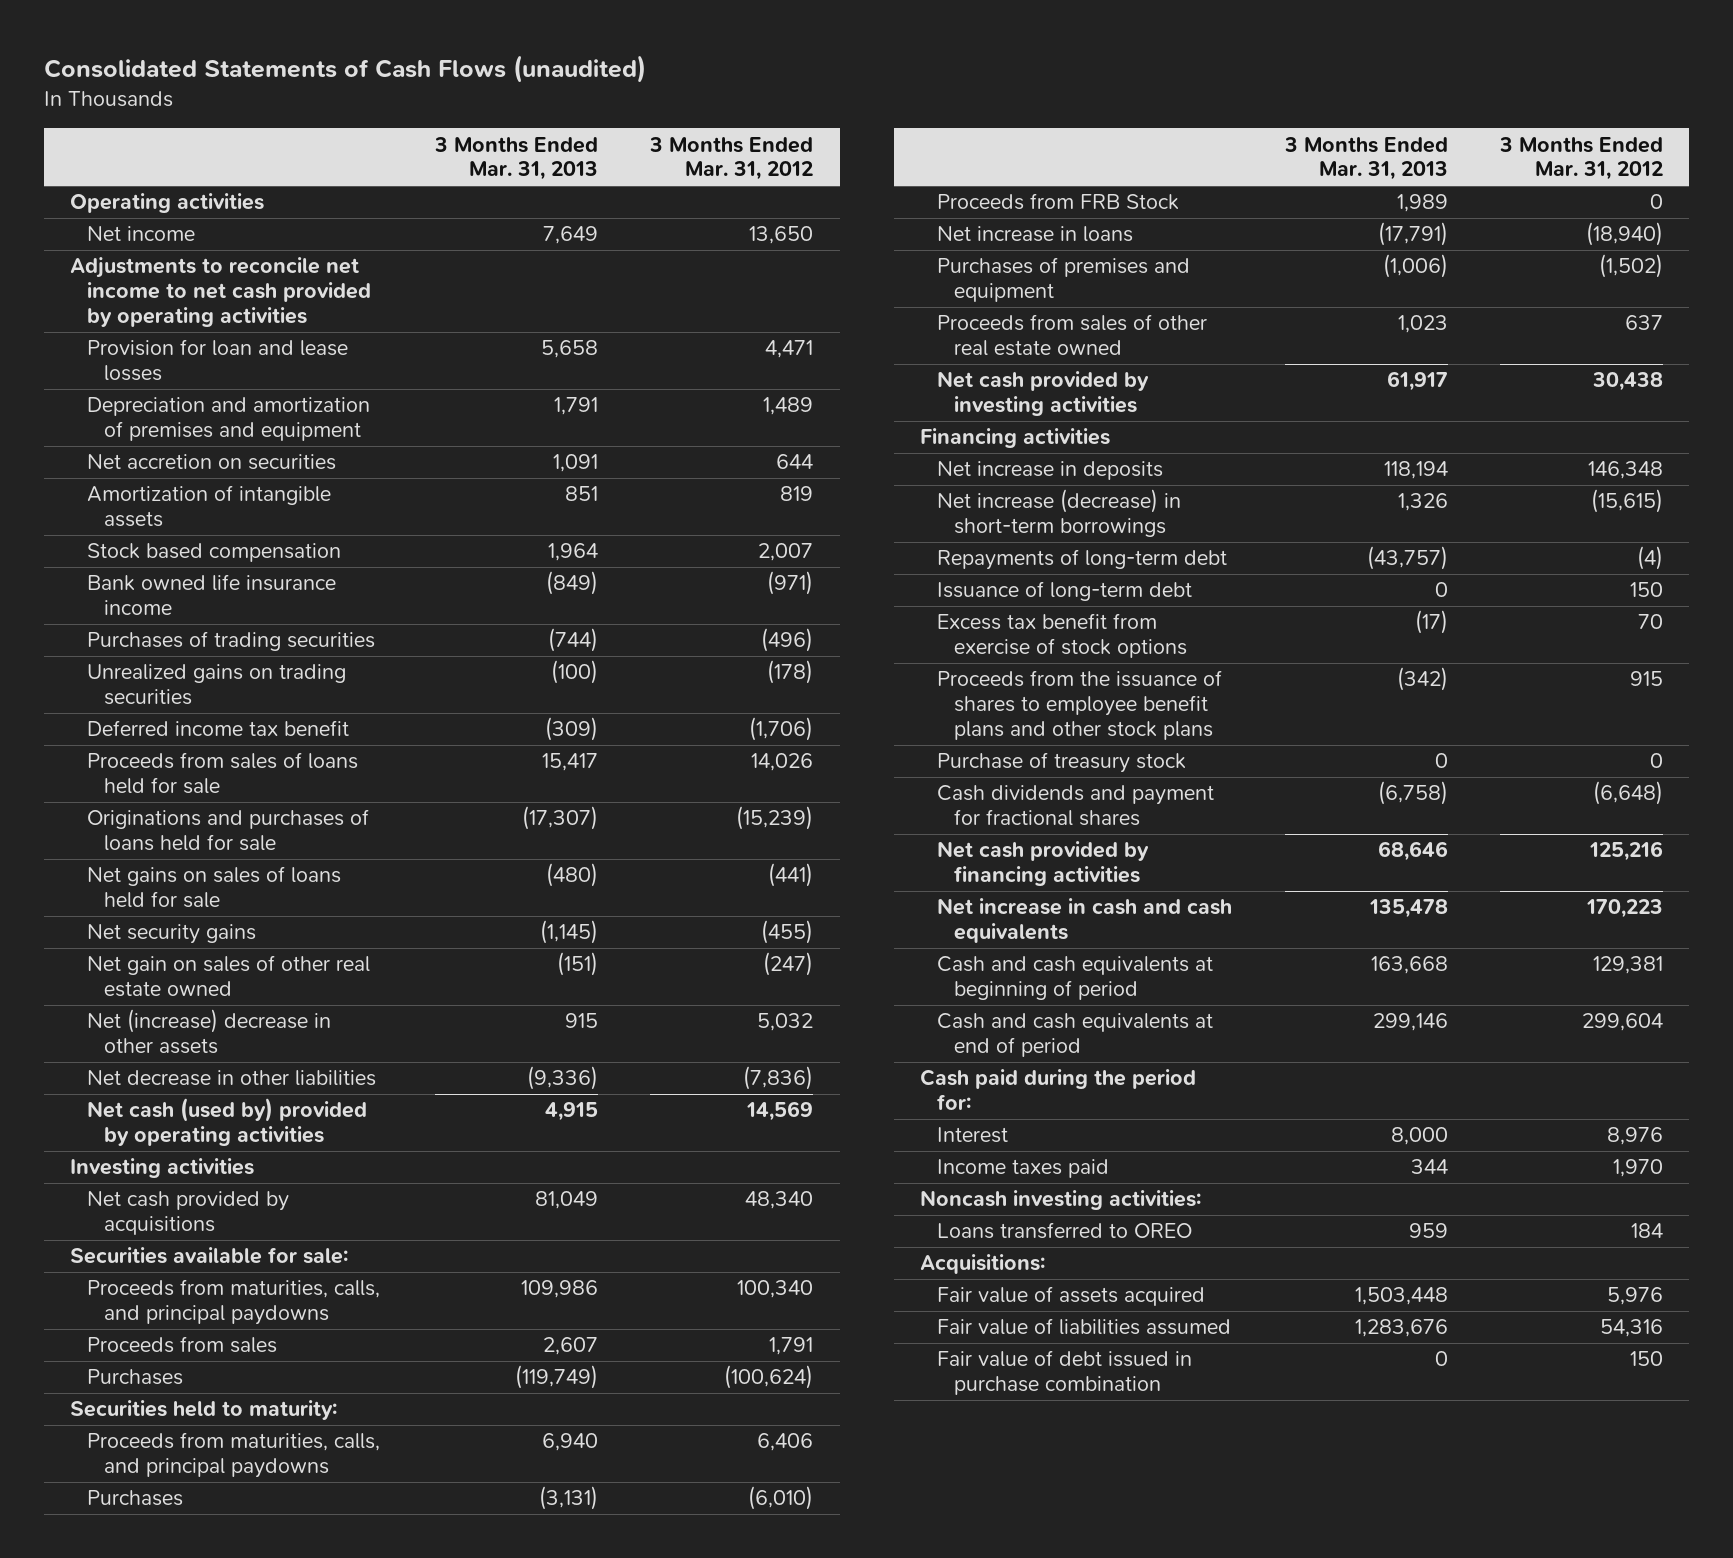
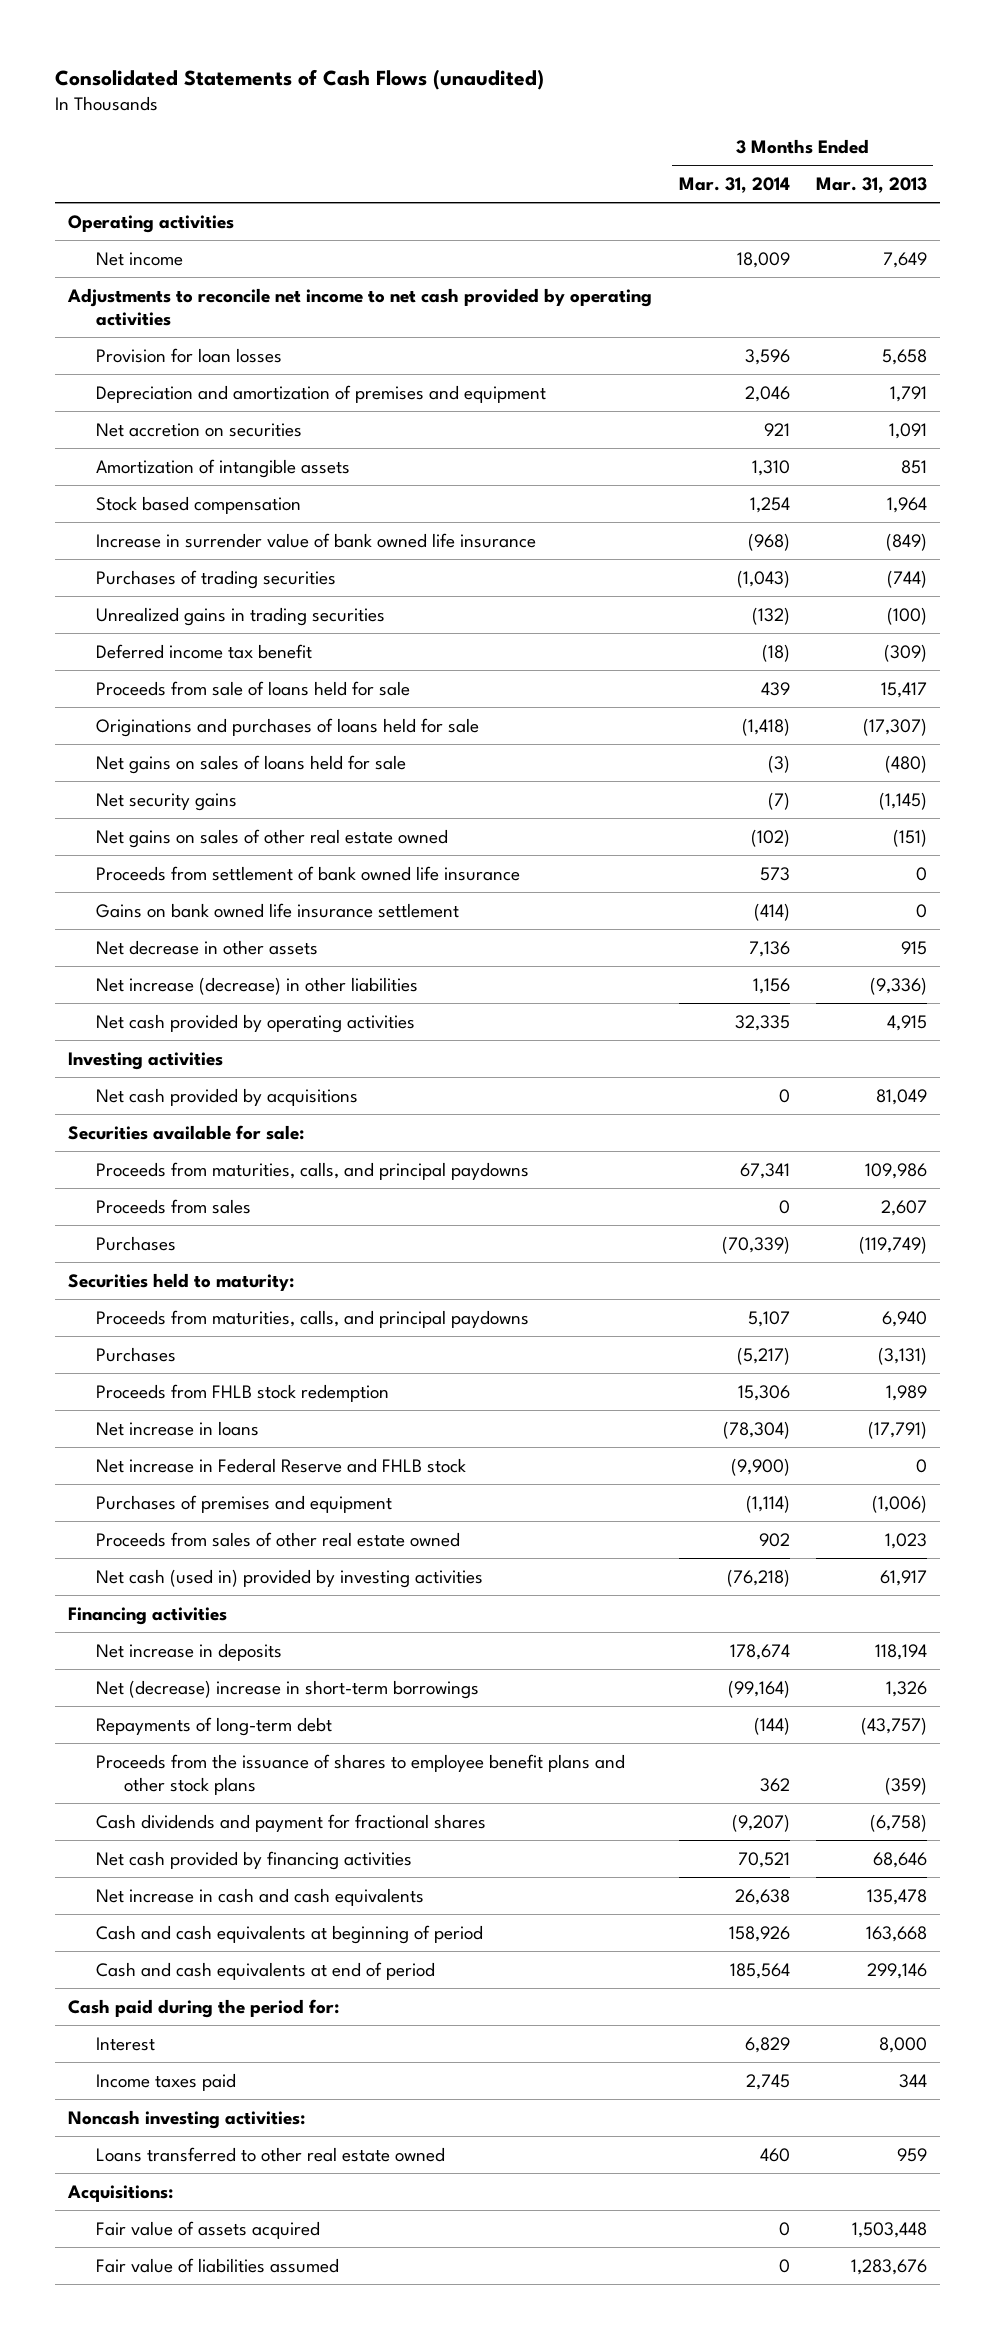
[649,136,814,181] 3 Months Ended Mar. 31, 2012 -> none
none -> [678,177,790,194] Mar. 31, 2014
[87,339,349,382] Provision for loan and lease losses -> [96,347,283,363] Provision for loan losses
[87,574,337,616] Bank owned life insurance income -> [96,532,537,548] Increase in surrender value of bank owned life insurance
[87,664,347,706] Unrealized gains on trading securities -> [96,606,386,626] Unrealized gains in trading securities
[87,752,359,795] Proceeds from sales of loans held for sale -> [96,680,411,696] Proceeds from sale of loans held for sale
[87,955,371,998] Net gain on sales of other real estate owned -> [96,828,449,848] Net gains on sales of other real estate owned
none -> [96,865,521,881] Proceeds from settlement of bank owned life insurance
none -> [96,902,460,918] Gains on bank owned life insurance settlement
[87,1009,332,1055] Net (increase) decrease in other assets -> [96,939,319,955] Net decrease in other assets
[87,1070,377,1087] Net decrease in other liabilities -> [96,976,419,995] Net increase (decrease) in other liabilities
[87,1098,368,1147] Net cash (used by) provided by operating activities -> [96,1013,416,1033] Net cash provided by operating activities
[936,193,1179,211] Proceeds from FRB Stock -> [96,1383,390,1402] Proceeds from FHLB stock redemption
none -> [96,1457,467,1473] Net increase in Federal Reserve and FHLB stock
[936,371,1149,417] Net cash provided by investing activities -> [96,1568,484,1588] Net cash (used in) provided by investing activities
[936,489,1181,538] Net increase (decrease) in short-term borrowings -> [96,1679,480,1699] Net (decrease) increase in short-term borrowings
[936,581,1192,602] Issuance of long-term debt -> none
[936,613,1188,659] Excess tax benefit from exercise of stock options -> none
[936,752,1186,774] Purchase of treasury stock -> none
[1396,667,1448,692] (342) -> [884,1776,927,1795] (359)
[936,1222,1192,1240] Loans transferred to OREO -> [96,2146,446,2162] Loans transferred to other real estate owned
[936,1350,1192,1396] Fair value of debt issued in purchase combination -> none

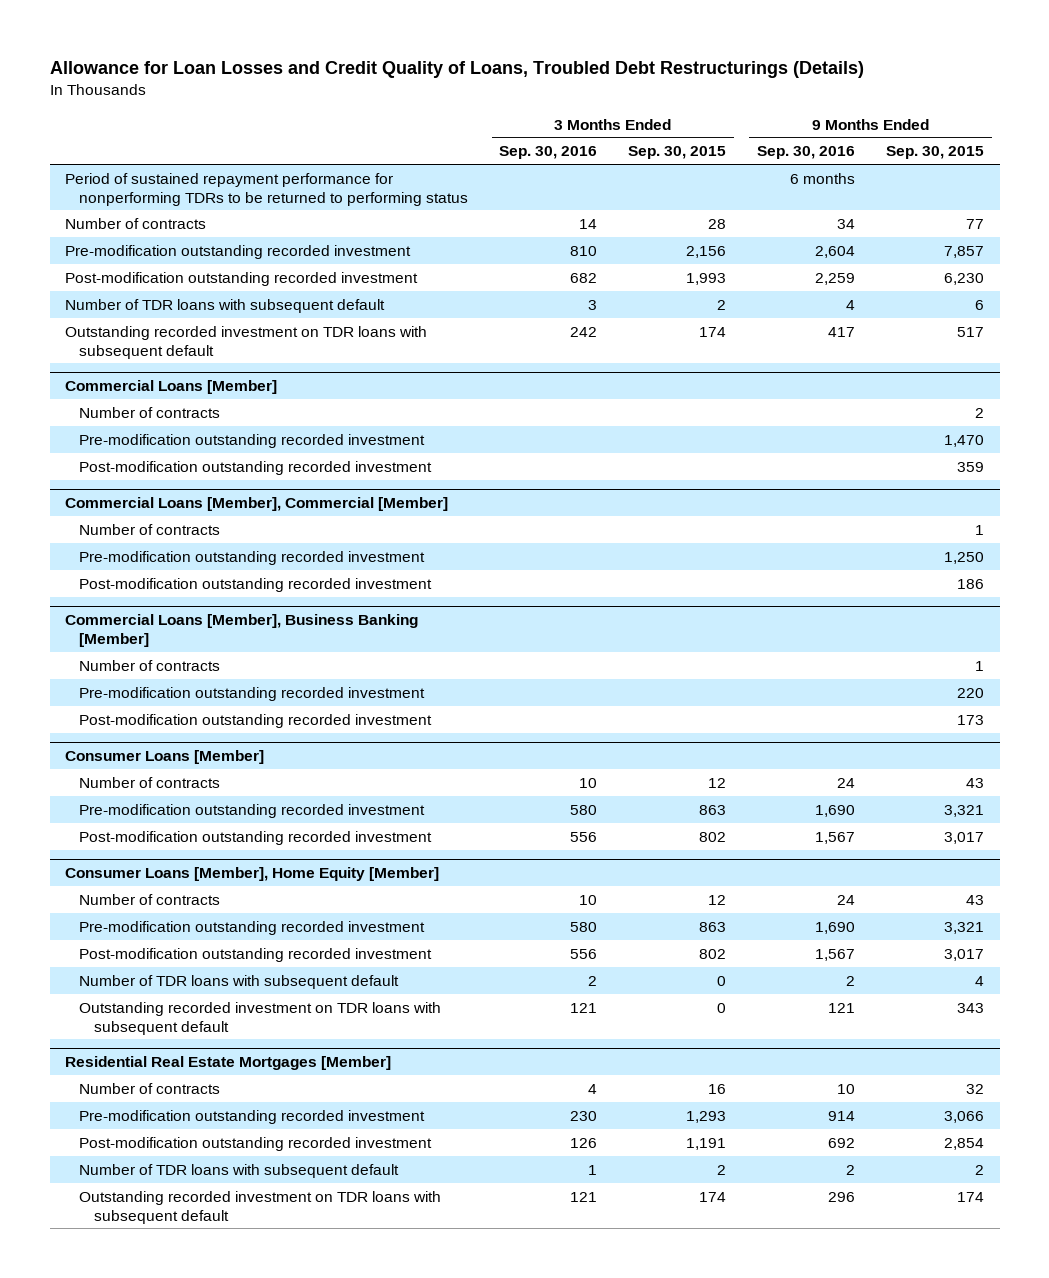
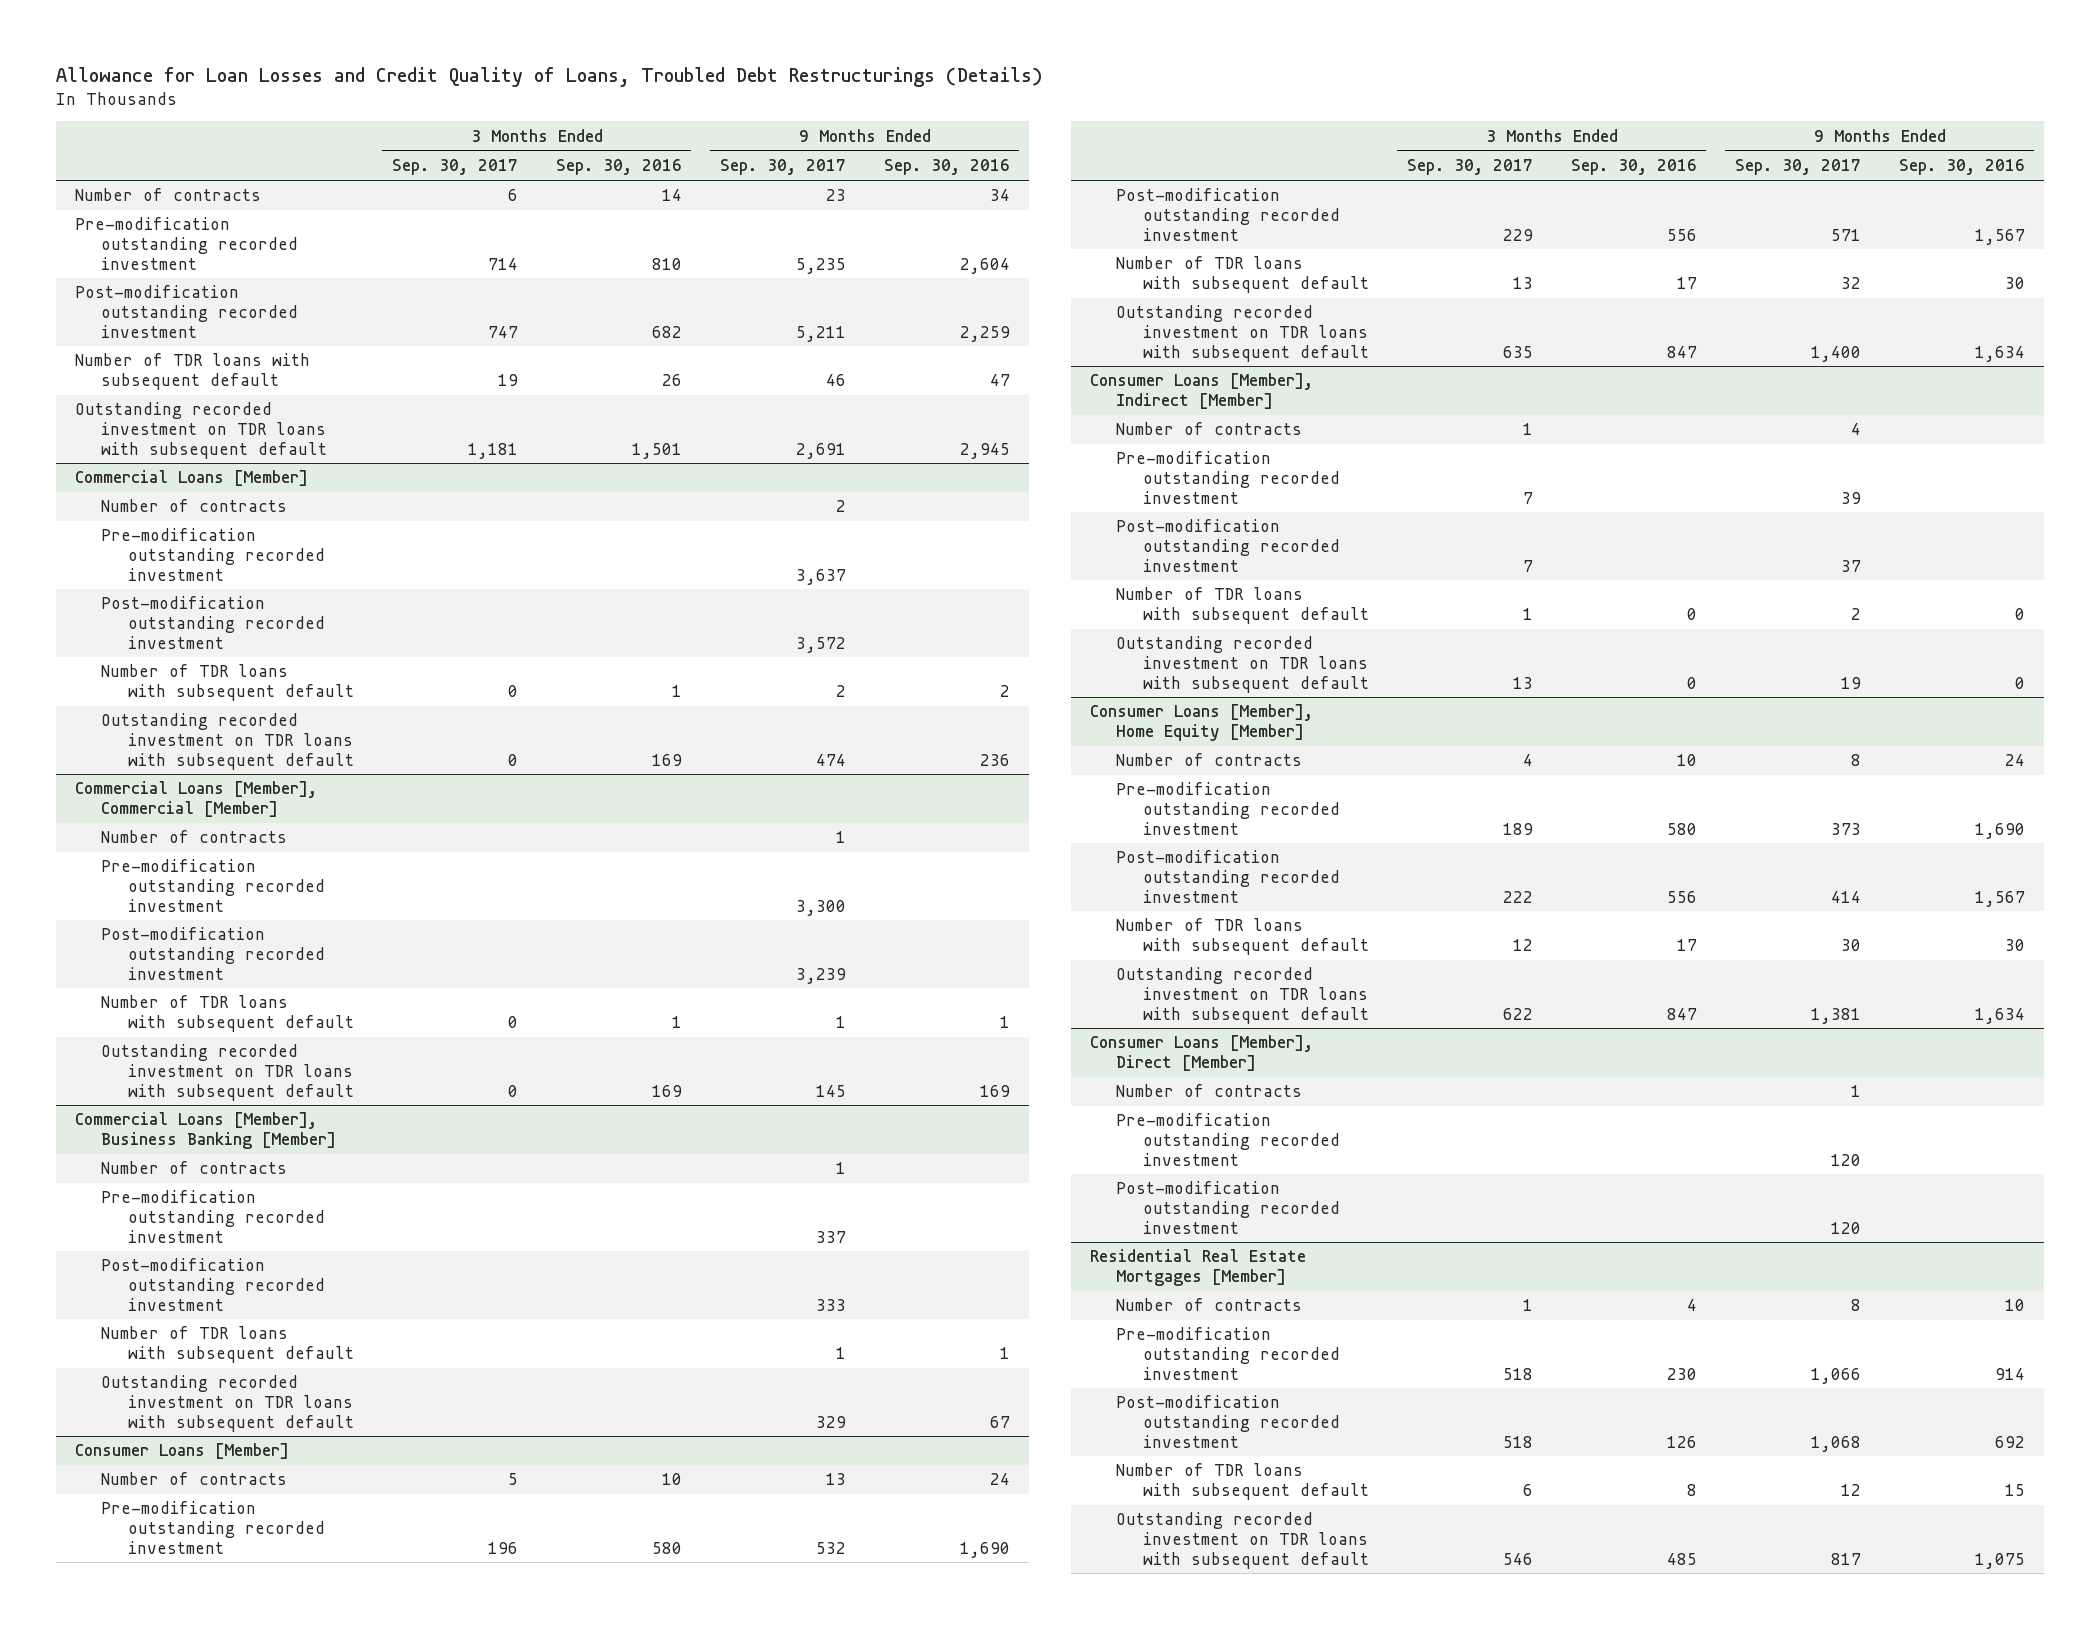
[628,146,727,160] Sep. 30, 2015 -> none
[886,146,985,160] Sep. 30, 2015 -> none
none -> [391,159,518,176] Sep. 30, 2017
none -> [719,159,846,176] Sep. 30, 2017
[65,172,469,206] Period of sustained repayment performance for nonperforming TDRs to be returned to performing status -> none
[588,299,598,310] 3 -> [661,374,682,387] 26
[846,299,856,310] 4 -> [989,374,1010,387] 47
[570,326,598,337] 242 -> [631,442,682,459] 1,501
[828,326,856,337] 417 -> [959,442,1010,459] 2,945
none -> [101,664,355,702] Number of TDR loans with subsequent default
none -> [101,713,355,770] Outstanding recorded investment on TDR loans with subsequent default
none -> [101,995,355,1033] Number of TDR loans with subsequent default
none -> [101,1044,355,1101] Outstanding recorded investment on TDR loans with subsequent default
none -> [101,1326,355,1364] Number of TDR loans with subsequent default
none -> [101,1375,355,1432] Outstanding recorded investment on TDR loans with subsequent default
none -> [1116,256,1369,294] Number of TDR loans with subsequent default
none -> [1116,305,1369,362] Outstanding recorded investment on TDR loans with subsequent default
none -> [1089,373,1313,410] Consumer Loans [Member], Indirect [Member]
none -> [1116,422,1303,436] Number of contracts
none -> [1116,451,1340,504] Pre-modification outstanding recorded investment
none -> [1116,519,1340,572] Post-modification outstanding recorded investment
none -> [1116,587,1369,625] Number of TDR loans with subsequent default
none -> [1116,636,1369,693] Outstanding recorded investment on TDR loans with subsequent default
[588,975,598,986] 2 -> [1676,939,1697,952] 17
[846,975,856,986] 2 -> [2004,939,2025,952] 30
[570,1002,598,1013] 121 -> [1666,1007,1697,1020] 847
[828,1002,856,1013] 121 -> [1974,1007,2025,1024] 1,634
none -> [1089,1035,1313,1072] Consumer Loans [Member], Direct [Member]
none -> [1116,1084,1303,1098] Number of contracts
none -> [1116,1113,1340,1166] Pre-modification outstanding recorded investment
none -> [1116,1181,1340,1234] Post-modification outstanding recorded investment
[588,1164,598,1175] 1 -> [1686,1484,1697,1497] 8
[846,1164,856,1175] 2 -> [2004,1484,2025,1497] 15
[570,1191,598,1202] 121 -> [1666,1552,1697,1565] 485
[828,1191,856,1202] 296 -> [1974,1552,2025,1569] 1,075

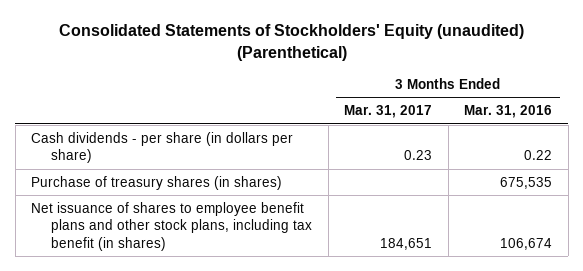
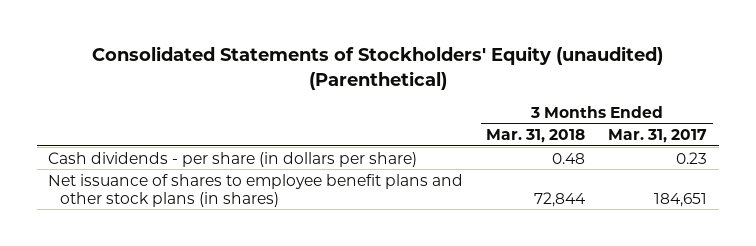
[464,105,553,119] Mar. 31, 2016 -> none
none -> [486,129,586,144] Mar. 31, 2018
[31,175,283,190] Purchase of treasury shares (in shares) -> none
[31,201,313,251] Net issuance of shares to employee benefit plans and other stock plans, including tax benefit (in shares) -> [48,173,464,207] Net issuance of shares to employee benefit plans and other stock plans (in shares)

